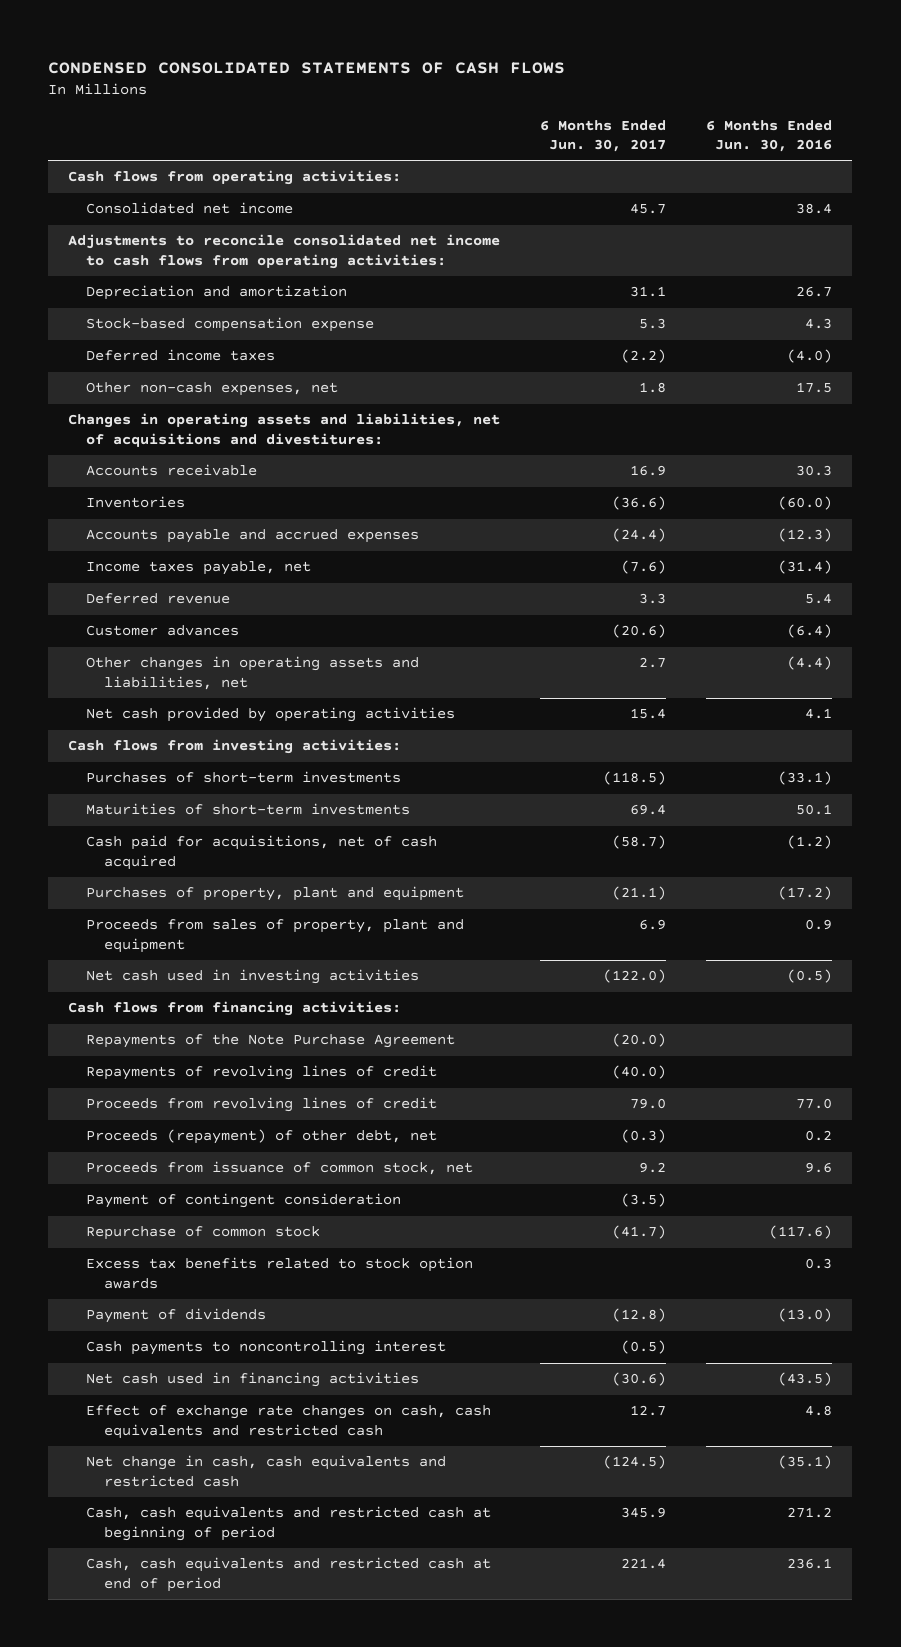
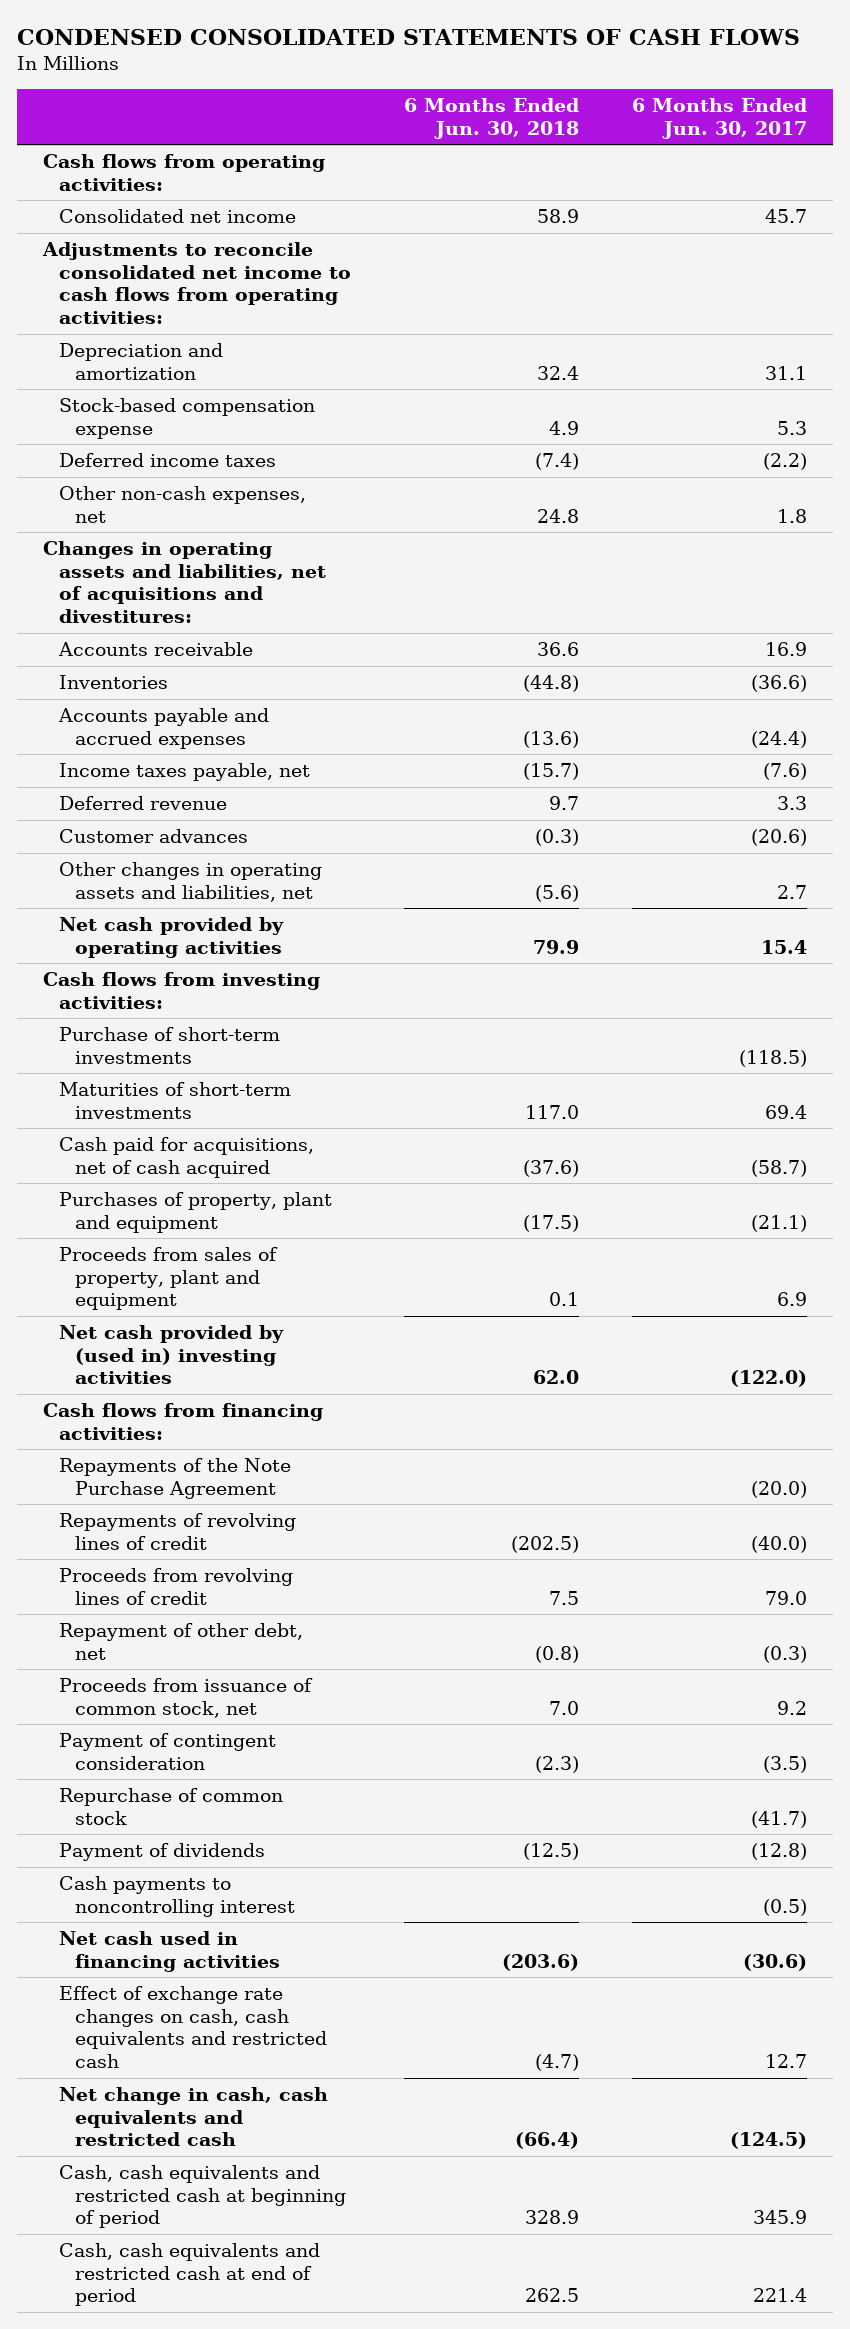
[706,119,833,152] 6 Months Ended Jun. 30, 2016 -> none
none -> [403,98,579,139] 6 Months Ended Jun. 30, 2018
[86,771,402,784] Purchases of short-term investments -> [58,1027,280,1064] Purchase of short-term investments
[86,969,420,985] Net cash used in investing activities -> [58,1325,284,1385] Net cash provided by (used in) investing activities
[86,1129,438,1145] Proceeds (repayment) of other debt, net -> [58,1623,303,1660] Repayment of other debt, net
[86,1257,474,1289] Excess tax benefits related to stock option awards -> none

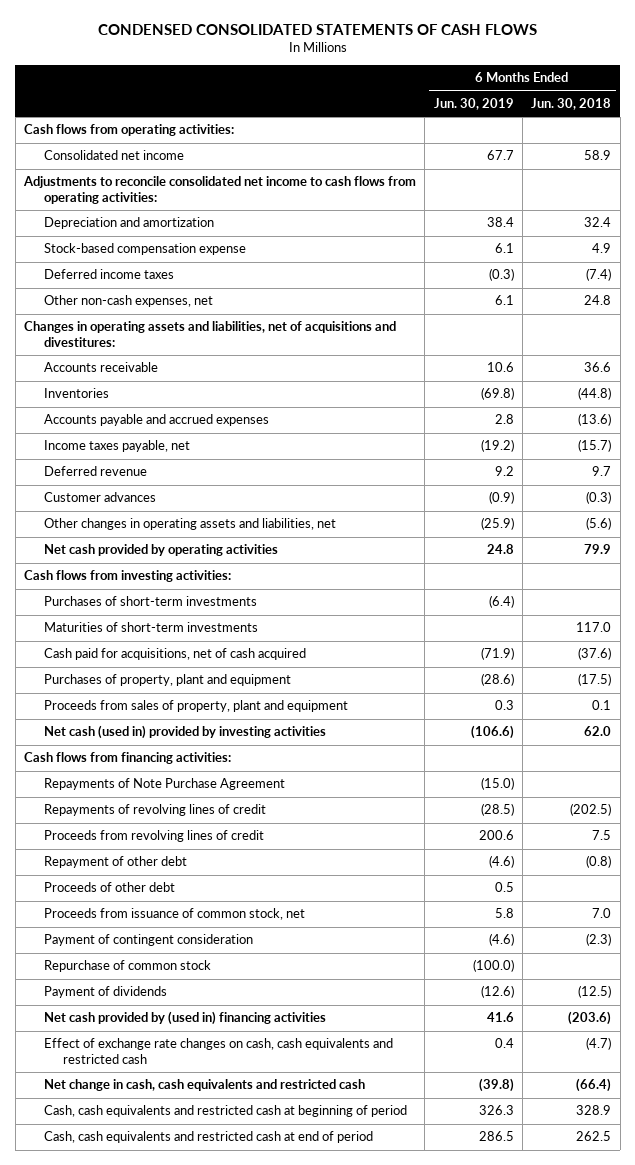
[631,98,807,139] 6 Months Ended Jun. 30, 2017 -> none
none -> [433,97,514,110] Jun. 30, 2019
[58,1027,280,1064] Purchase of short-term investments -> [43,596,257,607] Purchases of short-term investments
[58,1325,284,1385] Net cash provided by (used in) investing activities -> [43,725,326,740] Net cash (used in) provided by investing activities
[58,1458,291,1499] Repayments of the Note Purchase Agreement -> [43,778,285,791] Repayments of Note Purchase Agreement
[58,1623,303,1660] Repayment of other debt, net -> [43,856,187,869] Repayment of other debt
none -> [43,882,175,893] Proceeds of other debt
[58,1876,295,1917] Cash payments to noncontrolling interest -> none
[58,1931,280,1972] Net cash used in financing activities -> [43,1011,326,1026] Net cash provided by (used in) financing activities

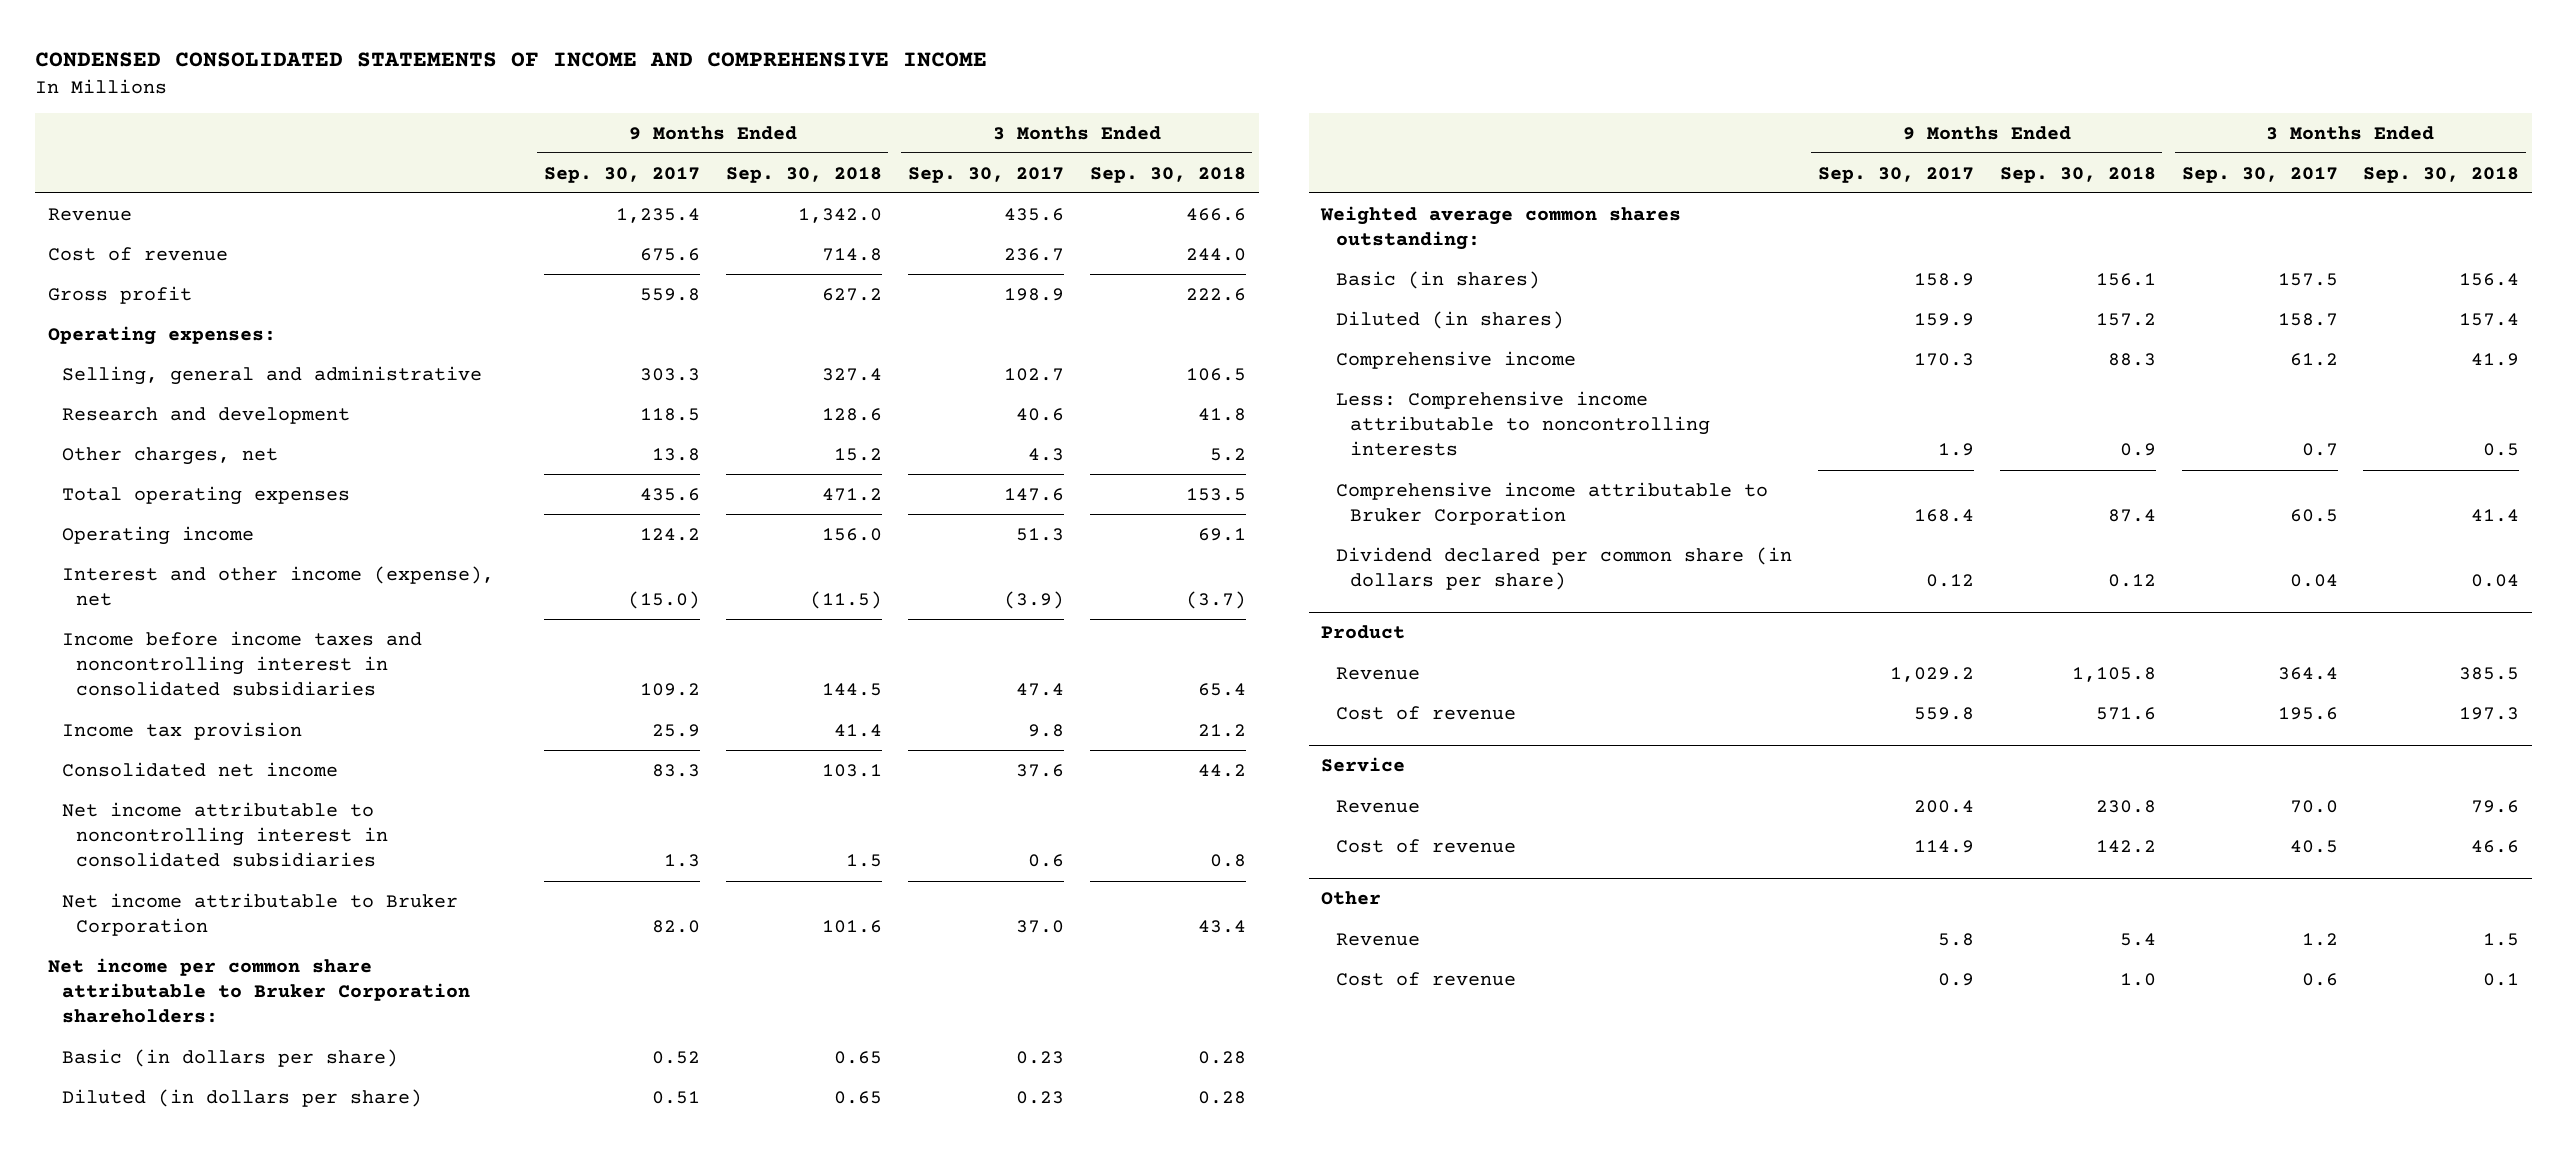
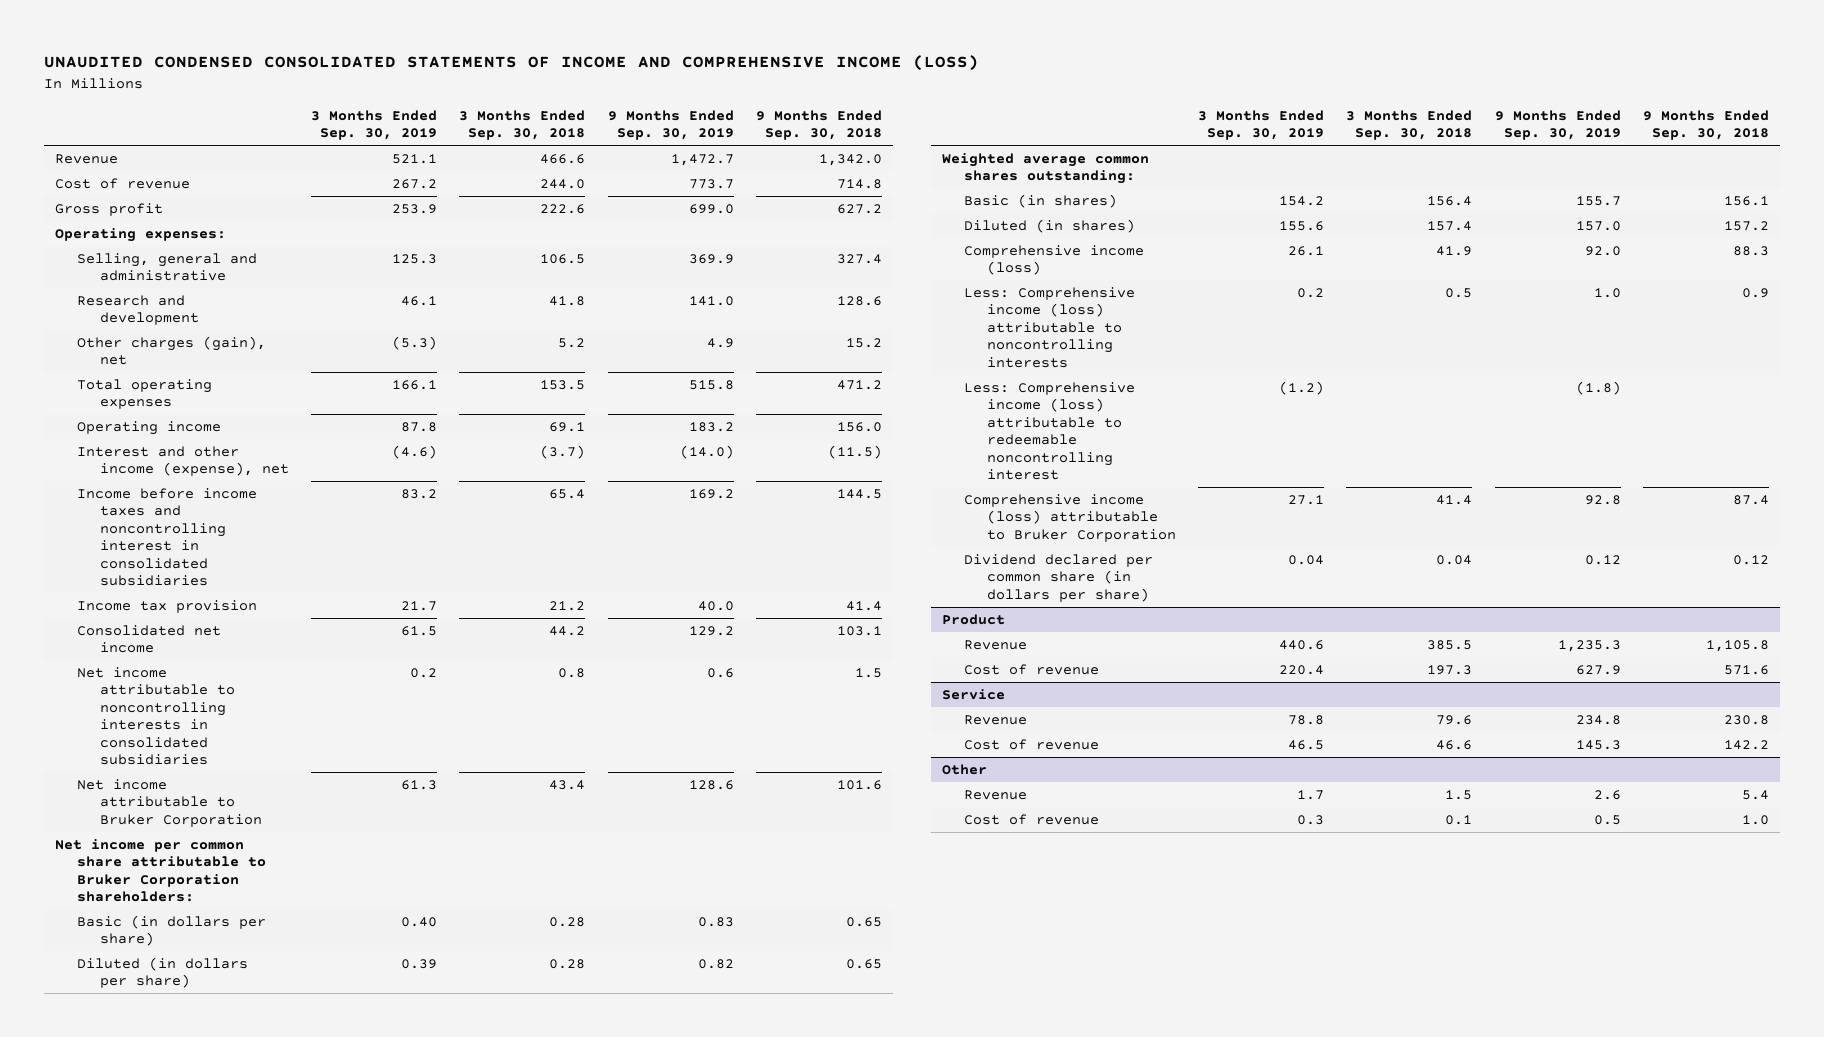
[34,51,987,67] CONDENSED CONSOLIDATED STATEMENTS OF INCOME AND COMPREHENSIVE INCOME -> [43,55,979,72] UNAUDITED CONDENSED CONSOLIDATED STATEMENTS OF INCOME AND COMPREHENSIVE INCOME (LOSS)
[543,166,700,183] Sep. 30, 2017 -> none
[907,166,1064,183] Sep. 30, 2017 -> none
none -> [311,109,438,141] 3 Months Ended Sep. 30, 2019
none -> [607,109,734,141] 9 Months Ended Sep. 30, 2019
[62,446,279,465] Other charges, net -> [77,335,267,366] Other charges (gain), net
[62,801,389,868] Net income attributable to noncontrolling interest in consolidated subsidiaries -> [77,666,235,766] Net income attributable to noncontrolling interests in consolidated subsidiaries
[1335,350,1576,369] Comprehensive income -> [964,244,1145,276] Comprehensive income (loss)
[1335,390,1711,457] Less: Comprehensive income attributable to noncontrolling interests -> [964,286,1136,368] Less: Comprehensive income (loss) attributable to noncontrolling interests
none -> [964,381,1136,481] Less: Comprehensive income (loss) attributable to redeemable noncontrolling interest
[1335,481,1768,526] Comprehensive income attributable to Bruker Corporation -> [964,493,1176,542] Comprehensive income (loss) attributable to Bruker Corporation

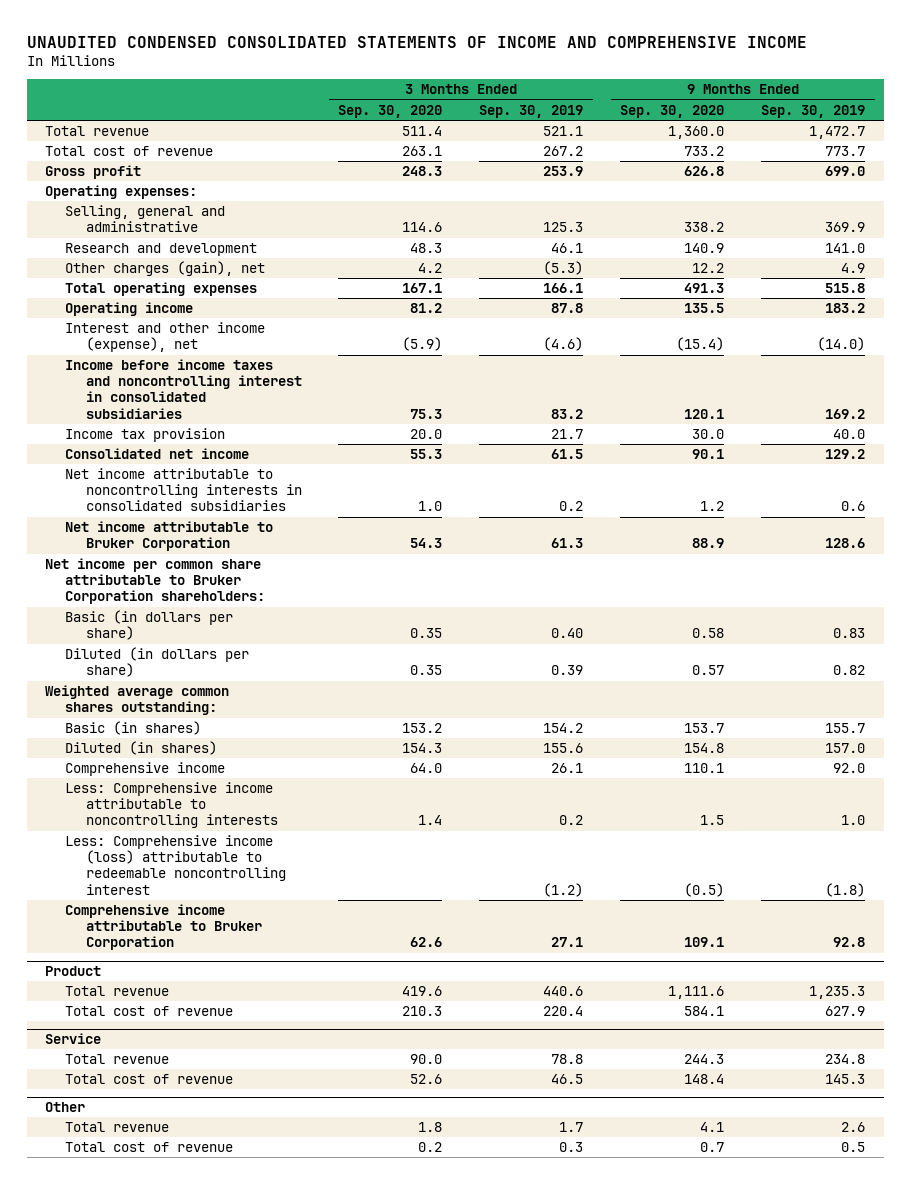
[43,55,979,72] UNAUDITED CONDENSED CONSOLIDATED STATEMENTS OF INCOME AND COMPREHENSIVE INCOME (LOSS) -> [26,35,807,48] UNAUDITED CONDENSED CONSOLIDATED STATEMENTS OF INCOME AND COMPREHENSIVE INCOME
[459,109,586,141] 3 Months Ended Sep. 30, 2018 -> none
[755,109,882,141] 9 Months Ended Sep. 30, 2018 -> none
none -> [338,104,443,118] Sep. 30, 2020
none -> [620,104,725,118] Sep. 30, 2020
[55,153,119,164] Revenue -> [45,126,150,137] Total revenue
[55,177,191,189] Cost of revenue -> [45,146,214,157] Total cost of revenue
[964,244,1145,276] Comprehensive income (loss) -> [65,762,226,777] Comprehensive income
[964,286,1136,368] Less: Comprehensive income (loss) attributable to noncontrolling interests -> [65,782,278,829] Less: Comprehensive income attributable to noncontrolling interests
[964,553,1154,602] Dividend declared per common share (in dollars per share) -> none
[964,493,1176,542] Comprehensive income (loss) attributable to Bruker Corporation -> [65,904,262,951] Comprehensive income attributable to Bruker Corporation
[964,639,1028,650] Revenue -> [65,986,170,997] Total revenue
[964,663,1100,675] Cost of revenue -> [65,1006,234,1017] Total cost of revenue
[964,714,1028,725] Revenue -> [65,1054,170,1065] Total revenue
[964,738,1100,750] Cost of revenue -> [65,1074,234,1085] Total cost of revenue
[964,789,1028,800] Revenue -> [65,1122,170,1133] Total revenue
[964,813,1100,825] Cost of revenue -> [65,1142,234,1153] Total cost of revenue

